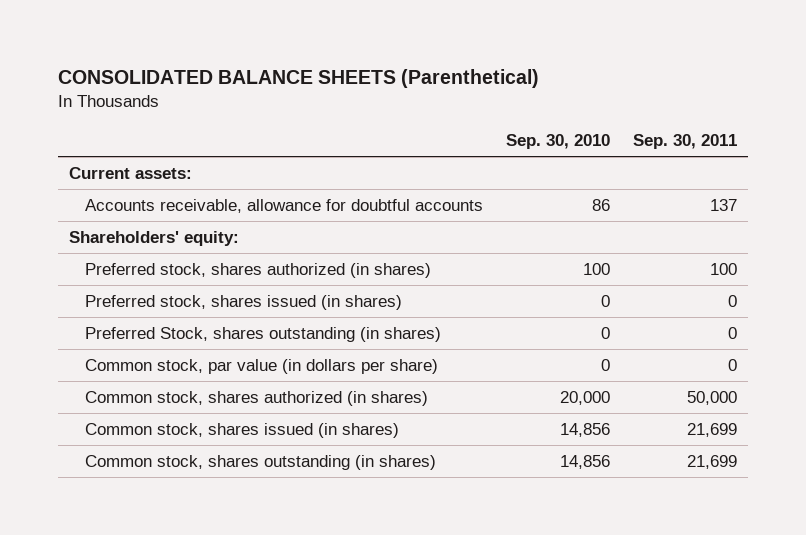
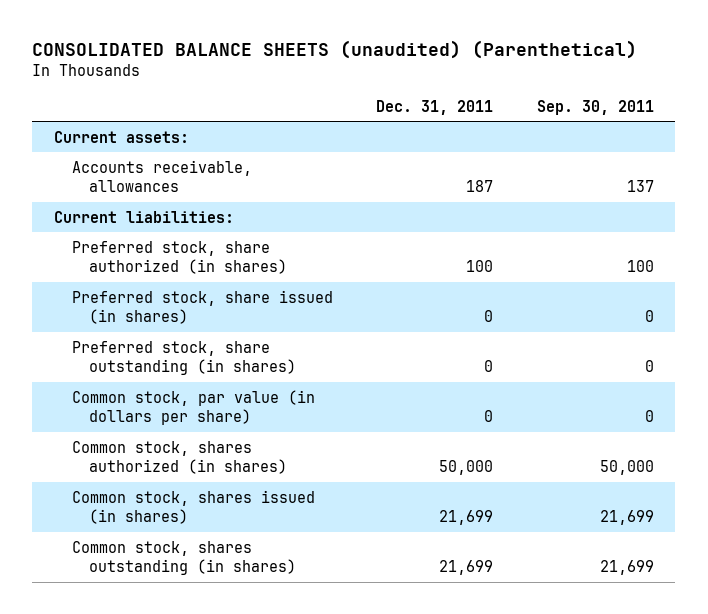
[57,69,539,89] CONSOLIDATED BALANCE SHEETS (Parenthetical) -> [32,39,638,59] CONSOLIDATED BALANCE SHEETS (unaudited) (Parenthetical)
[506,134,611,150] Sep. 30, 2010 -> none
none -> [376,99,494,115] Dec. 31, 2011
[69,230,240,246] Shareholders' equity: -> none
[85,198,484,213] Accounts receivable, allowance for doubtful accounts -> [71,159,252,192] Accounts receivable, allowances
none -> [54,210,235,223] Current liabilities:
[85,262,432,278] Preferred stock, shares authorized (in shares) -> [71,240,288,274] Preferred stock, share authorized (in shares)
[85,294,403,310] Preferred stock, shares issued (in shares) -> [71,289,333,324] Preferred stock, share issued (in shares)
[85,326,442,342] Preferred Stock, shares outstanding (in shares) -> [71,340,297,375] Preferred stock, share outstanding (in shares)

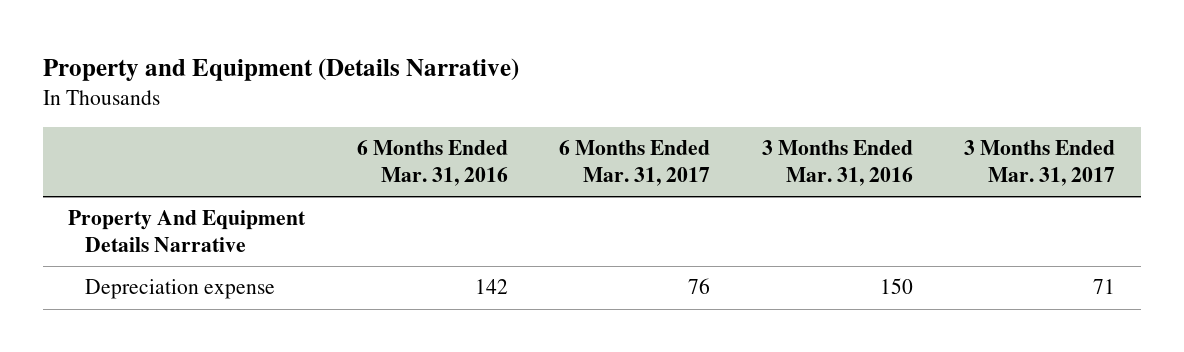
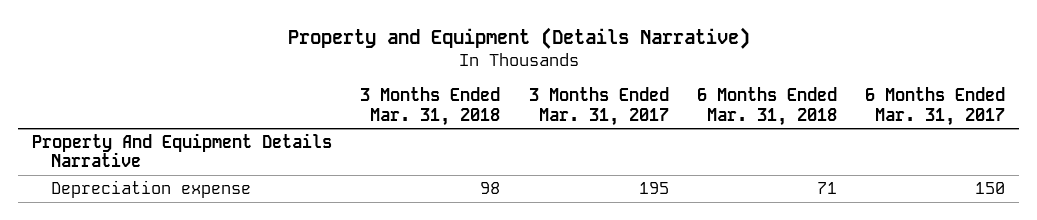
[356,140,508,186] 6 Months Ended Mar. 31, 2016 -> none
[761,140,913,186] 3 Months Ended Mar. 31, 2016 -> none
none -> [360,87,501,126] 3 Months Ended Mar. 31, 2018
none -> [696,87,837,126] 6 Months Ended Mar. 31, 2018
[688,278,711,295] 76 -> [974,182,1005,195] 150
[1093,279,1116,295] 71 -> [638,182,669,195] 195

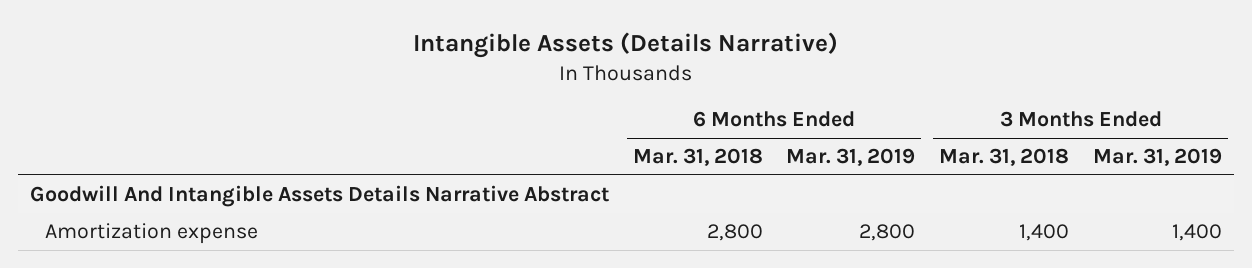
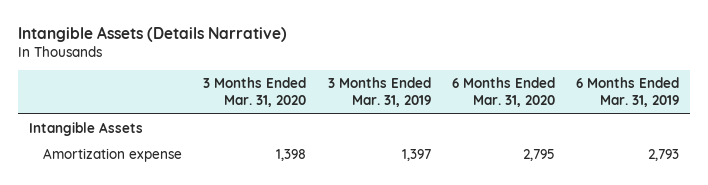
[632,148,763,167] Mar. 31, 2018 -> none
[939,148,1070,167] Mar. 31, 2018 -> none
none -> [203,76,307,108] 3 Months Ended Mar. 31, 2020
none -> [451,76,555,108] 6 Months Ended Mar. 31, 2020
[29,185,609,208] Goodwill And Intangible Assets Details Narrative Abstract -> none
none -> [28,121,143,136] Intangible Assets
[859,224,916,242] 2,800 -> [648,148,680,161] 2,793
[1171,224,1222,242] 1,400 -> [401,148,431,161] 1,397

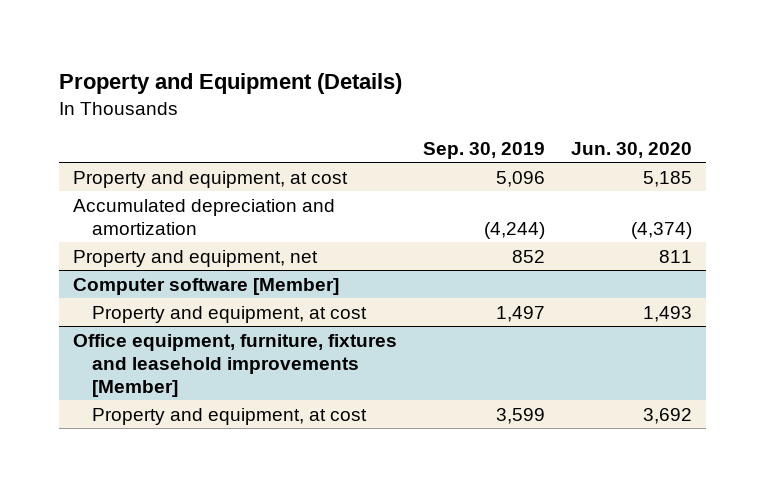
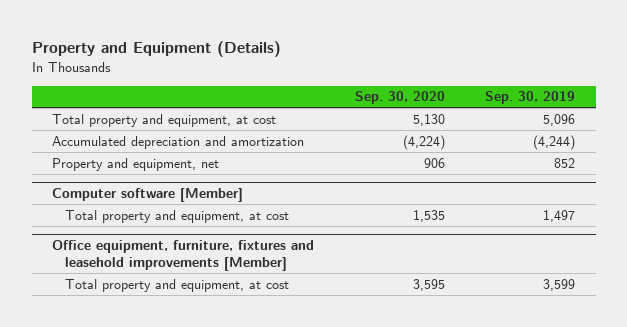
[571,141,693,158] Jun. 30, 2020 -> none
none -> [354,91,445,105] Sep. 30, 2020
[72,170,348,188] Property and equipment, at cost -> [51,113,276,127] Total property and equipment, at cost
[91,305,367,323] Property and equipment, at cost -> [64,209,289,223] Total property and equipment, at cost
[91,407,367,425] Property and equipment, at cost -> [64,278,289,292] Total property and equipment, at cost

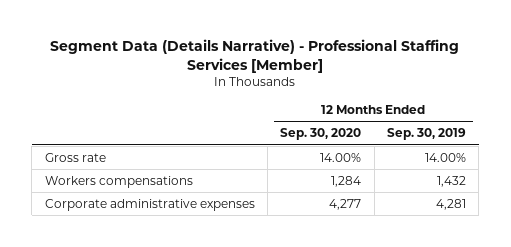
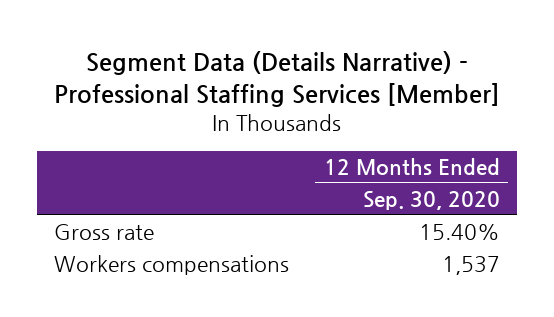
[387,128,467,141] Sep. 30, 2019 -> none
[44,198,255,211] Corporate administrative expenses -> none
[320,152,362,162] 14.00% -> [418,224,500,241] 15.40%
[331,175,362,187] 1,284 -> [441,256,500,276] 1,537

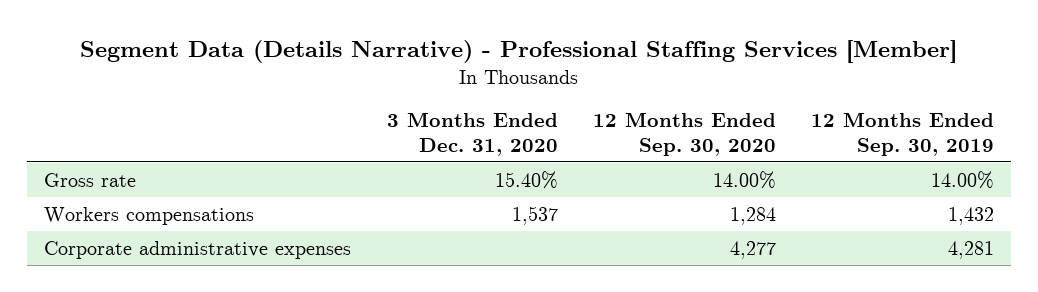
none -> [386,112,558,156] 3 Months Ended Dec. 31, 2020
none -> [810,112,994,156] 12 Months Ended Sep. 30, 2019
[418,224,500,241] 15.40% -> [712,170,776,189] 14.00%
[441,256,500,276] 1,537 -> [729,206,776,225] 1,284
none -> [44,240,352,259] Corporate administrative expenses

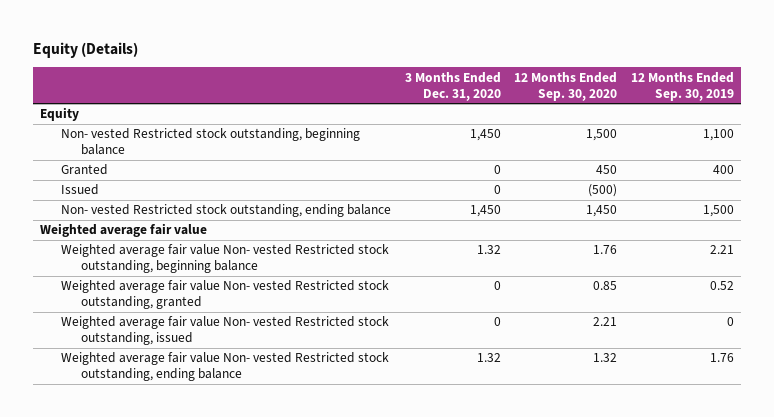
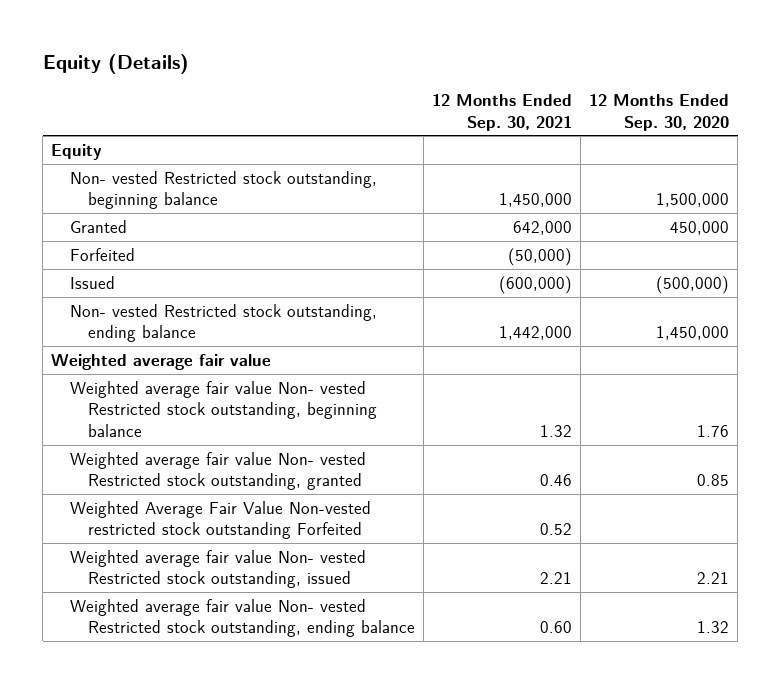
[404,71,501,101] 3 Months Ended Dec. 31, 2020 -> none
[631,71,735,101] 12 Months Ended Sep. 30, 2019 -> none
none -> [432,93,573,131] 12 Months Ended Sep. 30, 2021
[586,129,618,142] 1,500 -> [656,193,730,208] 1,500,000
[596,165,618,175] 450 -> [670,220,730,235] 450,000
none -> [69,247,135,261] Forfeited
[588,184,618,198] (500) -> [656,275,730,294] (500,000)
[586,205,618,218] 1,450 -> [656,326,730,341] 1,450,000
none -> [69,500,371,540] Weighted Average Fair Value Non-vested restricted stock outstanding Forfeited

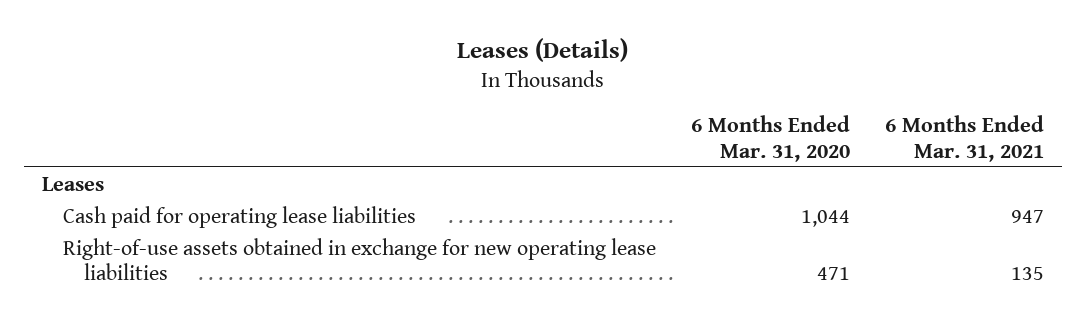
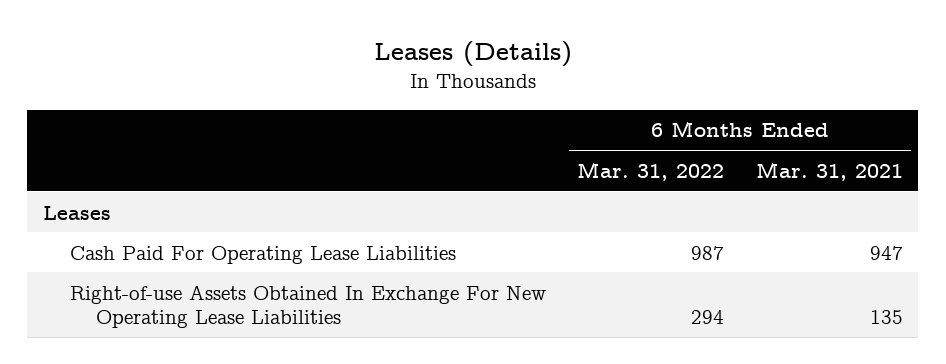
[690,114,850,162] 6 Months Ended Mar. 31, 2020 -> none
none -> [577,161,725,181] Mar. 31, 2022
[62,205,416,228] Cash paid for operating lease liabilities -> [69,245,456,264] Cash Paid For Operating Lease Liabilities
[62,237,656,281] Right-of-use assets obtained in exchange for new operating lease liabilities -> [69,284,546,329] Right-of-use Assets Obtained In Exchange For New Operating Lease Liabilities

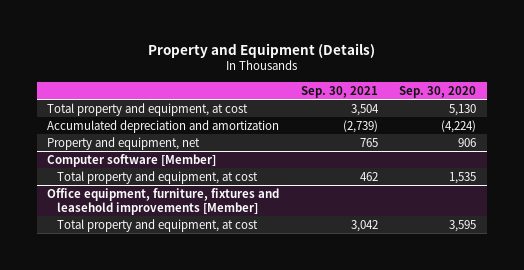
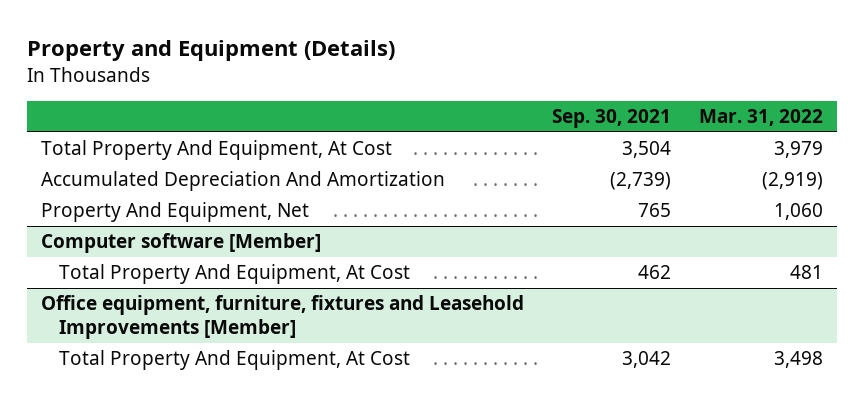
[399,85,477,98] Sep. 30, 2020 -> none
none -> [699,109,824,127] Mar. 31, 2022
[47,102,249,116] Total property and equipment, at cost -> [40,140,392,161] Total Property And Equipment, At Cost
[47,119,280,133] Accumulated depreciation and amortization -> [40,171,445,192] Accumulated Depreciation And Amortization
[47,136,201,150] Property and equipment, net -> [40,202,309,223] Property And Equipment, Net
[56,170,258,184] Total property and equipment, at cost -> [58,264,410,285] Total Property And Equipment, At Cost
[47,187,280,215] Office equipment, furniture, fixtures and leasehold improvements [Member] -> [40,295,524,340] Office equipment, furniture, fixtures and Leasehold Improvements [Member]
[56,218,258,232] Total property and equipment, at cost -> [58,350,410,371] Total Property And Equipment, At Cost

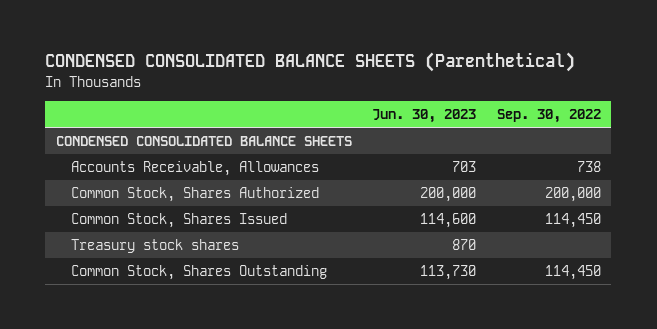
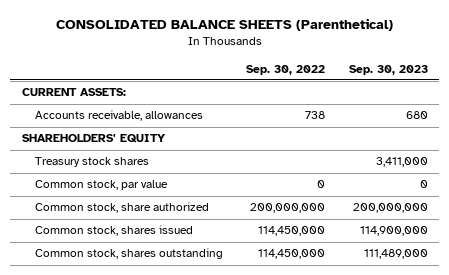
[45,52,576,73] CONDENSED CONSOLIDATED BALANCE SHEETS (Parenthetical) -> [55,17,393,31] CONSOLIDATED BALANCE SHEETS (Parenthetical)
[372,108,477,123] Jun. 30, 2023 -> none
none -> [348,64,428,75] Sep. 30, 2023
[55,136,352,147] CONDENSED CONSOLIDATED BALANCE SHEETS -> none
[71,187,320,203] Common Stock, Shares Authorized -> none
[71,213,288,229] Common Stock, Shares Issued -> none
none -> [21,88,126,97] CURRENT ASSETS:
[71,161,320,177] Accounts Receivable, Allowances -> [35,110,204,122] Accounts receivable, allowances
none -> [21,134,166,144] SHAREHOLDERS' EQUITY
none -> [35,180,169,191] Common stock, par value
none -> [35,202,210,214] Common stock, share authorized
none -> [35,225,194,237] Common stock, shares issued
[71,265,328,281] Common Stock, Shares Outstanding -> [35,248,224,260] Common stock, shares outstanding
[544,265,601,281] 114,450 -> [258,249,326,260] 114,450,000

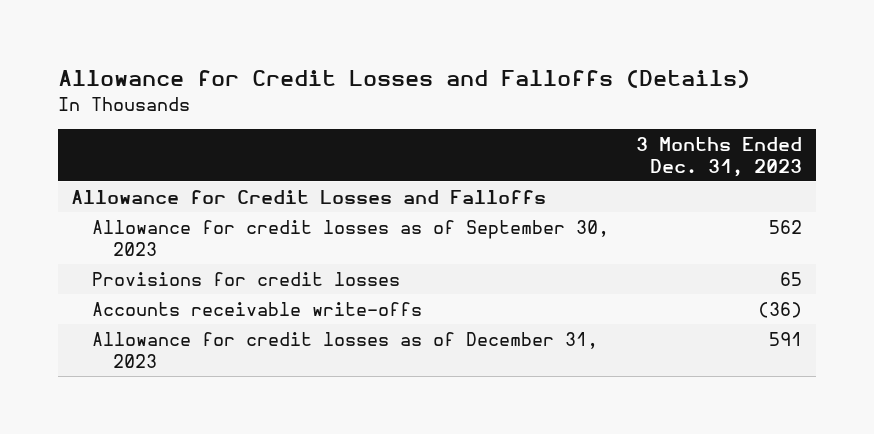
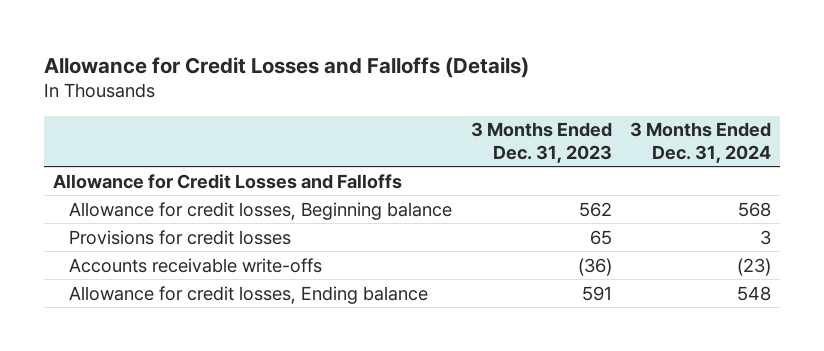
none -> [629,122,771,163] 3 Months Ended Dec. 31, 2024
[92,220,610,256] Allowance for credit losses as of September 30, 2023 -> [69,201,453,220] Allowance for credit losses, Beginning balance
[92,332,599,368] Allowance for credit losses as of December 31, 2023 -> [69,285,429,304] Allowance for credit losses, Ending balance

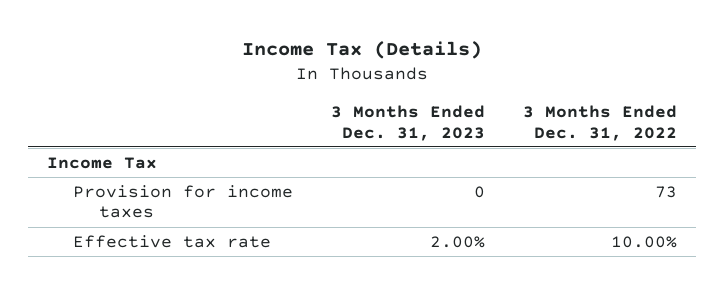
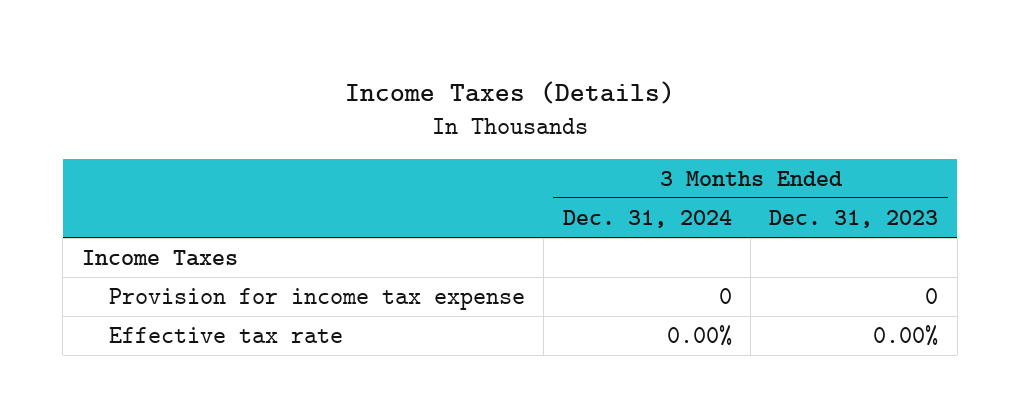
[241,41,482,60] Income Tax (Details) -> [345,80,676,104] Income Taxes (Details)
[522,104,677,141] 3 Months Ended Dec. 31, 2022 -> none
none -> [562,210,732,229] Dec. 31, 2024
[46,156,157,169] Income Tax -> [81,250,238,267] Income Taxes
[72,184,293,219] Provision for income taxes -> [109,288,526,311] Provision for income tax expense
[429,235,485,248] 2.00% -> [873,325,939,347] 0.00%

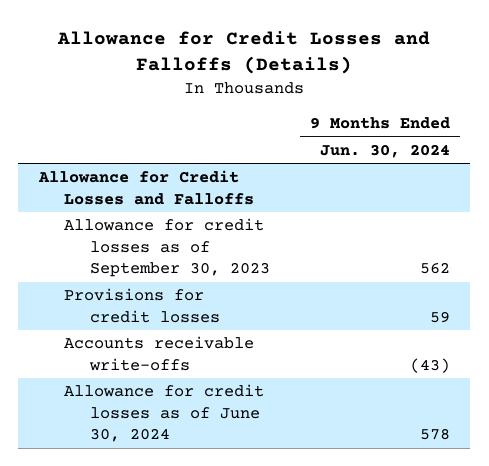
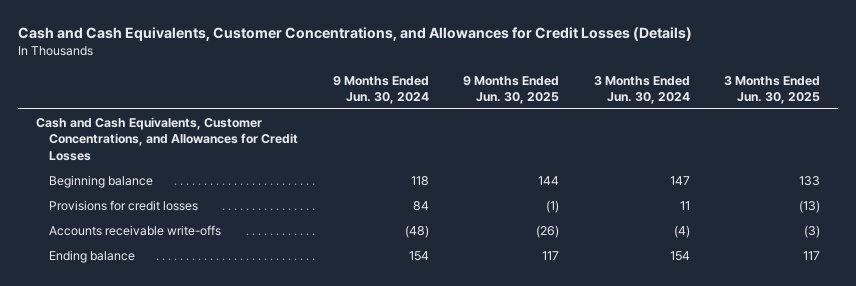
[57,31,431,75] Allowance for Credit Losses and Falloffs (Details) -> [18,26,693,41] Cash and Cash Equivalents, Customer Concentrations, and Allowances for Credit Losses (Details)
none -> [463,75,560,104] 9 Months Ended Jun. 30, 2025
none -> [593,75,690,104] 3 Months Ended Jun. 30, 2024
none -> [724,75,821,104] 3 Months Ended Jun. 30, 2025
[37,170,255,205] Allowance for Credit Losses and Falloffs -> none
[64,218,270,278] Allowance for credit losses as of September 30, 2023 -> none
[64,384,265,443] Allowance for credit losses as of June 30, 2024 -> none
none -> [35,116,299,161] Cash and Cash Equivalents, Customer Concentrations, and Allowances for Credit Losses
none -> [49,174,154,188] Beginning balance
[430,310,451,323] 59 -> [412,200,429,211] 84
[410,357,451,373] (43) -> [404,224,429,238] (48)
none -> [49,249,136,263] Ending balance

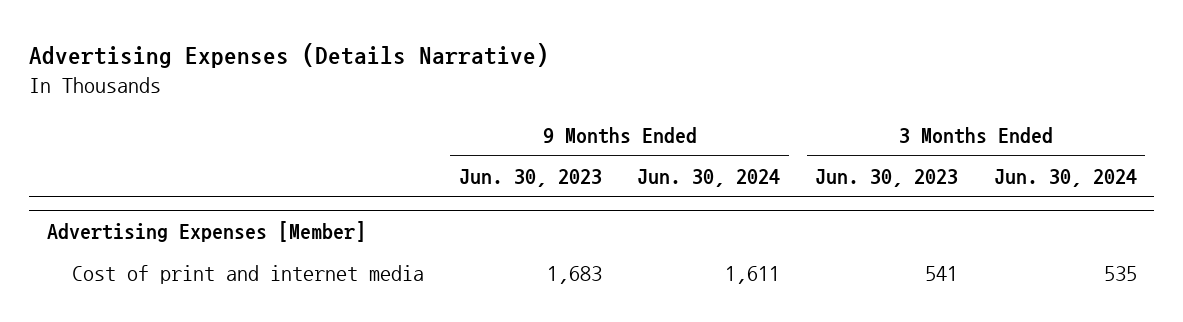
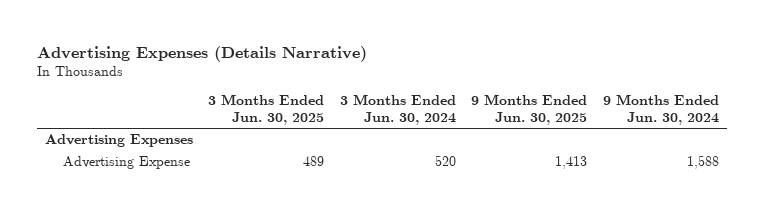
[459,168,603,187] Jun. 30, 2023 -> none
[815,168,959,187] Jun. 30, 2023 -> none
none -> [208,94,325,126] 3 Months Ended Jun. 30, 2025
none -> [471,94,588,126] 9 Months Ended Jun. 30, 2025
[46,221,366,243] Advertising Expenses [Member] -> none
[71,264,424,284] Cost of print and internet media -> none
none -> [45,134,194,148] Advertising Expenses
none -> [62,156,190,170] Advertising Expense

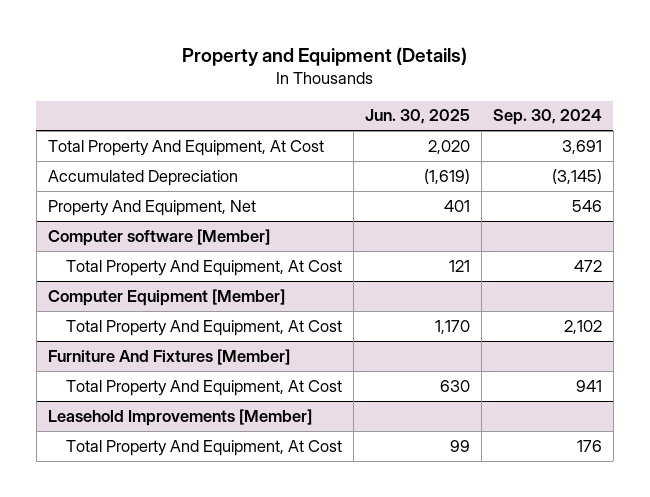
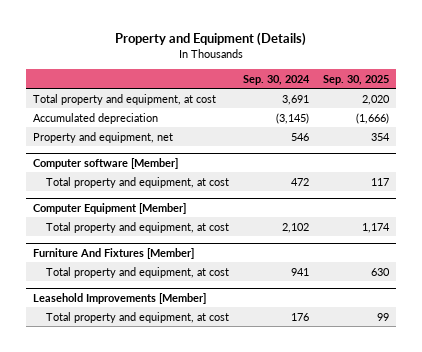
[364,109,470,125] Jun. 30, 2025 -> none
none -> [322,74,389,85] Sep. 30, 2025
[47,139,324,156] Total Property And Equipment, At Cost -> [32,93,216,105] Total property and equipment, at cost
[47,169,238,186] Accumulated Depreciation -> [32,112,158,124] Accumulated depreciation
[47,199,256,216] Property And Equipment, Net -> [32,131,173,143] Property and equipment, net
[65,259,342,276] Total Property And Equipment, At Cost -> [45,176,229,188] Total property and equipment, at cost
[65,319,342,336] Total Property And Equipment, At Cost -> [45,221,229,233] Total property and equipment, at cost
[65,379,342,396] Total Property And Equipment, At Cost -> [45,266,229,278] Total property and equipment, at cost
[65,439,342,456] Total Property And Equipment, At Cost -> [45,311,229,323] Total property and equipment, at cost

